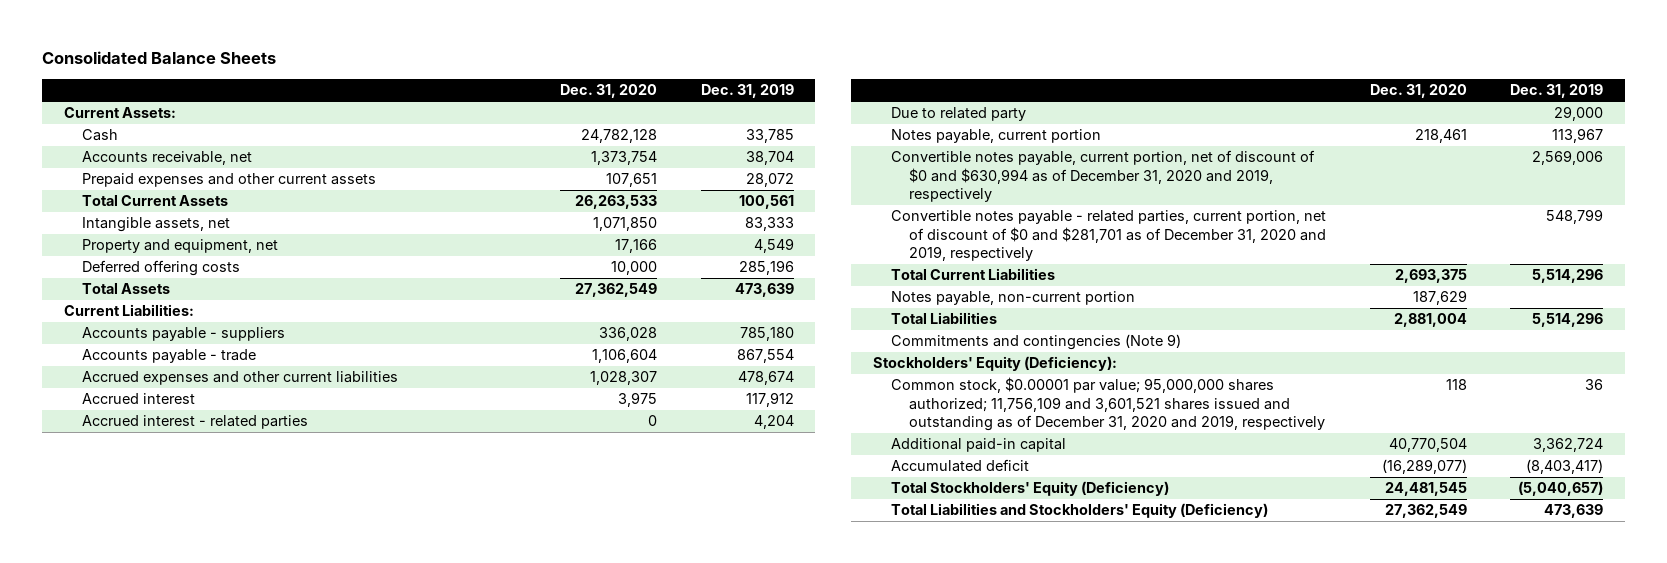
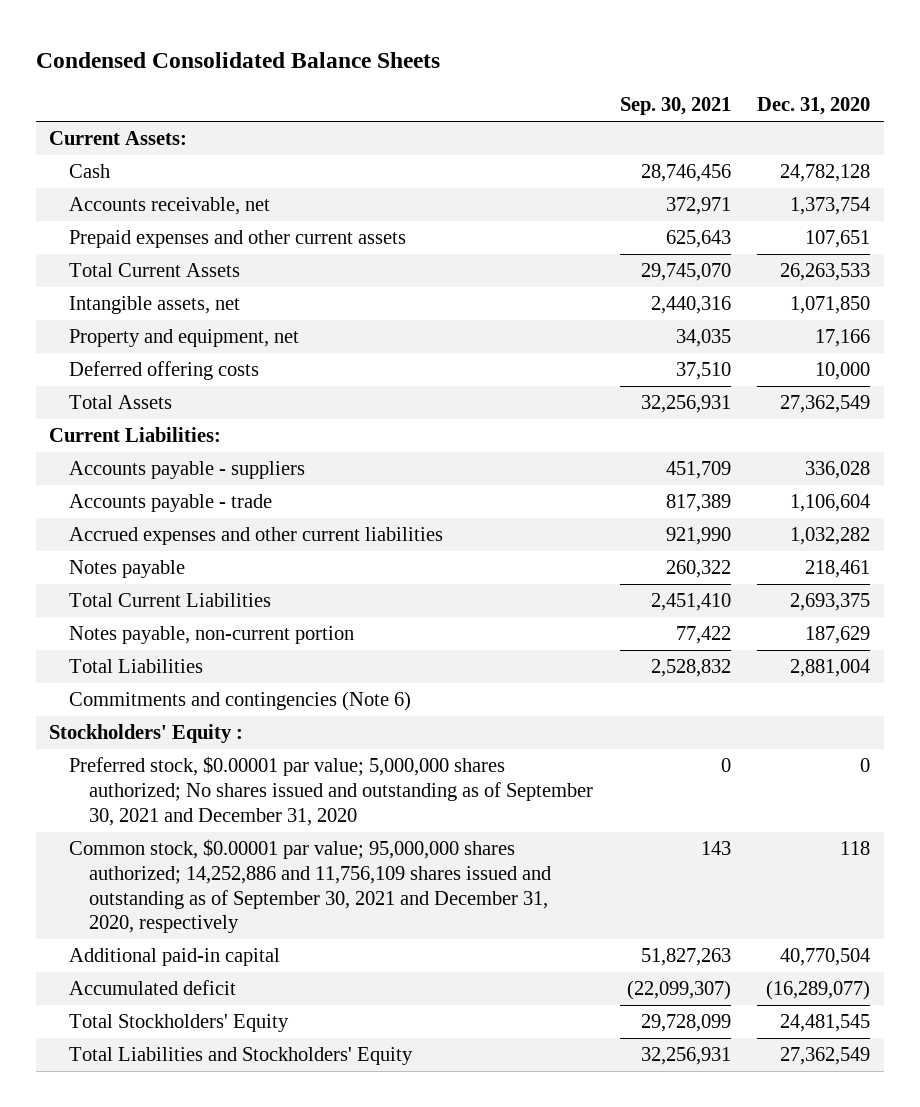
[42,51,277,65] Consolidated Balance Sheets -> [35,51,440,68] Condensed Consolidated Balance Sheets
[700,84,794,99] Dec. 31, 2019 -> none
none -> [619,97,731,116] Sep. 30, 2021
[81,393,195,405] Accrued interest -> none
[81,415,308,430] Accrued interest - related parties -> none
[891,107,1027,122] Due to related party -> none
[891,150,1316,203] Convertible notes payable, current portion, net of discount of $0 and $630,994 as of December 31, 2020 and 2019, respectively -> none
[891,210,1327,262] Convertible notes payable - related parties, current portion, net of discount of $0 and $281,701 as of December 31, 2020 and 2019, respectively -> none
[590,371,658,386] 1,028,307 -> [790,527,871,546] 1,032,282
[891,129,1102,144] Notes payable, current portion -> [69,560,186,579] Notes payable
[891,334,1182,351] Commitments and contingencies (Note 9) -> [69,691,412,712] Commitments and contingencies (Note 6)
[873,356,1118,372] Stockholders' Equity (Deficiency): -> [49,724,244,744] Stockholders' Equity :
none -> [69,756,593,826] Preferred stock, $0.00001 par value; 5,000,000 shares authorized; No shares issued and outstanding as of September 30, 2021 and December 31, 2020
[891,377,1326,432] Common stock, $0.00001 par value; 95,000,000 shares authorized; 11,756,109 and 3,601,521 shares issued and outstanding as of December 31, 2020 and 2019, respectively -> [69,839,551,934] Common stock, $0.00001 par value; 95,000,000 shares authorized; 14,252,886 and 11,756,109 shares issued and outstanding as of September 30, 2021 and December 31, 2020, respectively
[891,481,1170,497] Total Stockholders' Equity (Deficiency) -> [69,1014,290,1033] Total Stockholders' Equity
[891,503,1269,519] Total Liabilities and Stockholders' Equity (Deficiency) -> [69,1047,414,1066] Total Liabilities and Stockholders' Equity

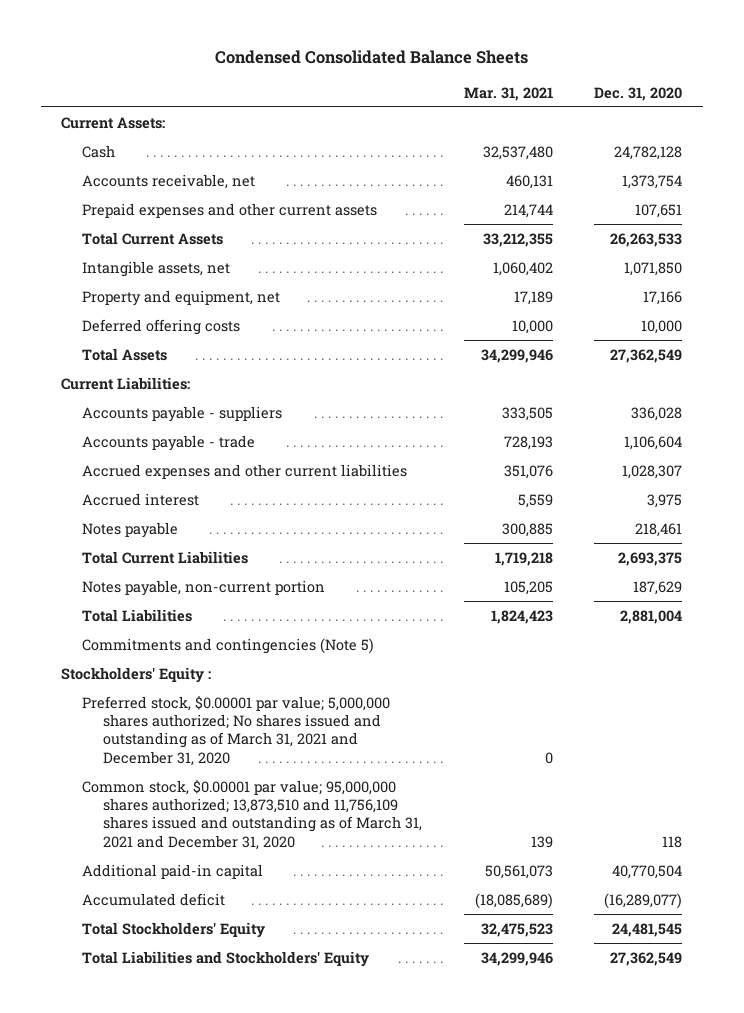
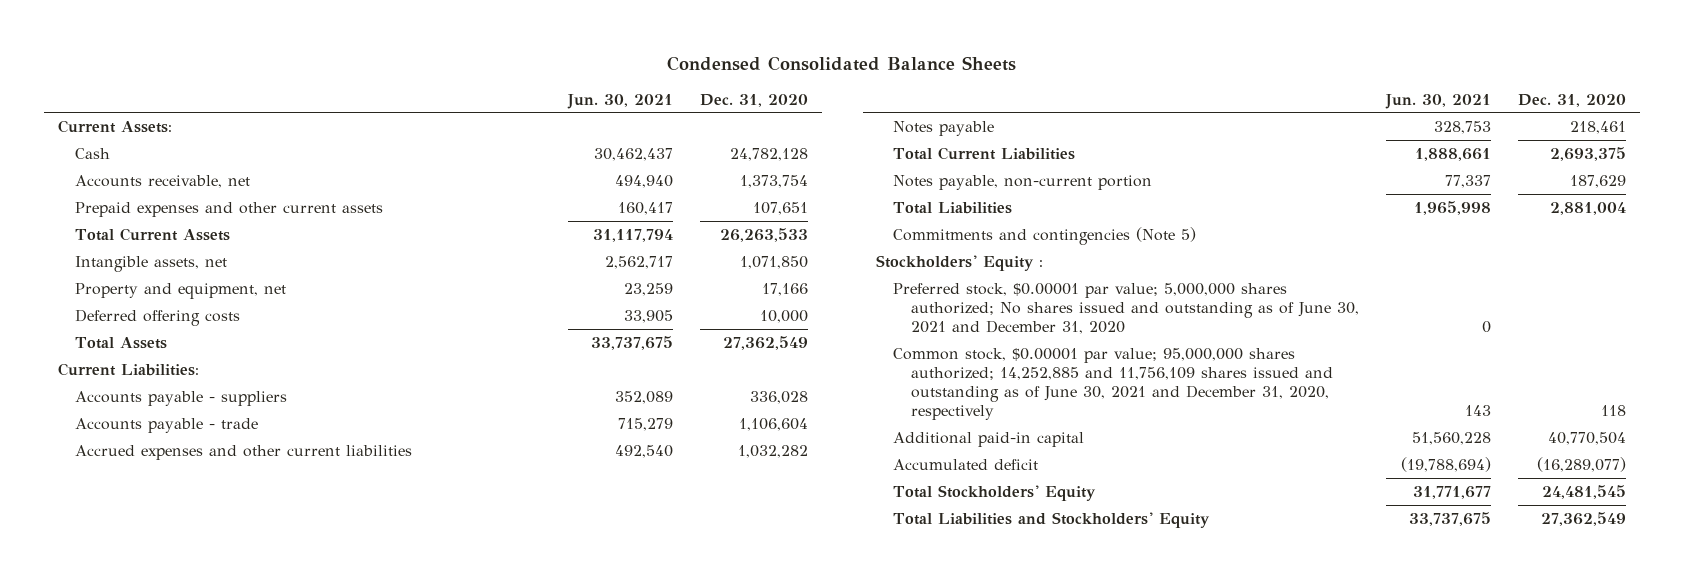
[463,86,553,101] Mar. 31, 2021 -> none
none -> [566,93,673,109] Jun. 30, 2021
[82,492,200,506] Accrued interest -> none
[622,464,683,479] 1,028,307 -> [738,444,809,458] 1,032,282
[82,695,391,766] Preferred stock, $0.00001 par value; 5,000,000 shares authorized; No shares issued and outstanding as of March 31, 2021 and December 31, 2020 -> [893,282,1359,335] Preferred stock, $0.00001 par value; 5,000,000 shares authorized; No shares issued and outstanding as of June 30, 2021 and December 31, 2020
[82,779,422,850] Common stock, $0.00001 par value; 95,000,000 shares authorized; 13,873,510 and 11,756,109 shares issued and outstanding as of March 31, 2021 and December 31, 2020 -> [893,347,1333,421] Common stock, $0.00001 par value; 95,000,000 shares authorized; 14,252,885 and 11,756,109 shares issued and outstanding as of June 30, 2021 and December 31, 2020, respectively

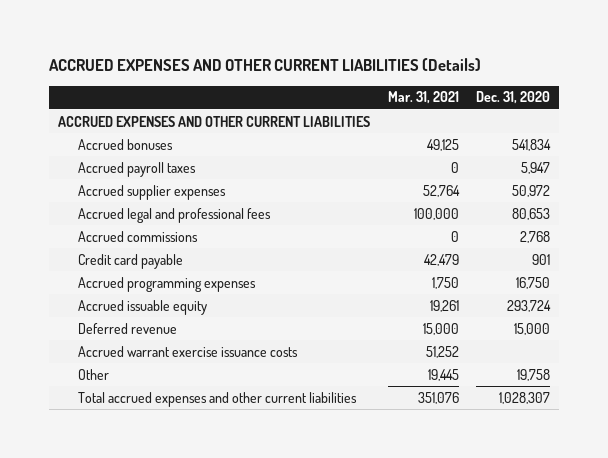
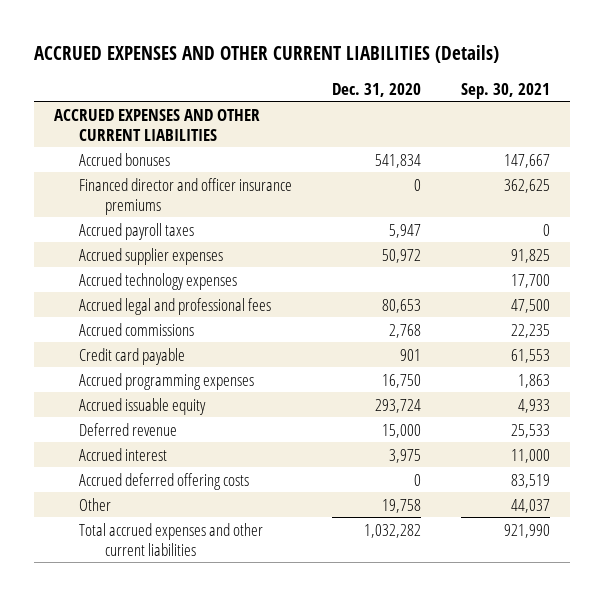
[387,91,459,105] Mar. 31, 2021 -> none
none -> [461,82,551,99] Sep. 30, 2021
none -> [79,177,293,215] Financed director and officer insurance premiums
none -> [79,272,238,290] Accrued technology expenses
[77,345,298,357] Accrued warrant exercise issuance costs -> none
none -> [79,447,168,461] Accrued interest
none -> [79,472,250,490] Accrued deferred offering costs
[498,391,550,404] 1,028,307 -> [364,523,422,538] 1,032,282

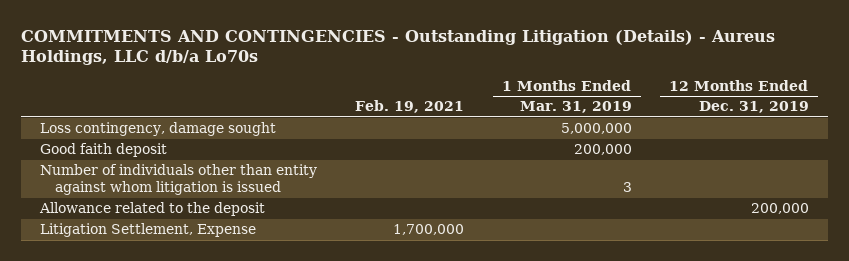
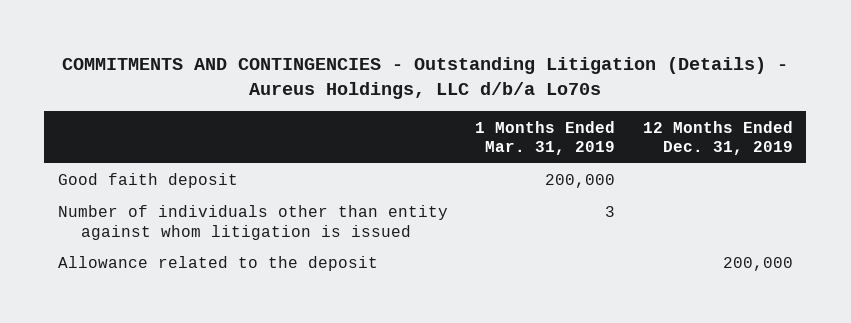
[355,100,465,114] Feb. 19, 2021 -> none
[40,122,277,137] Loss contingency, damage sought -> none
[40,223,257,238] Litigation Settlement, Expense -> none

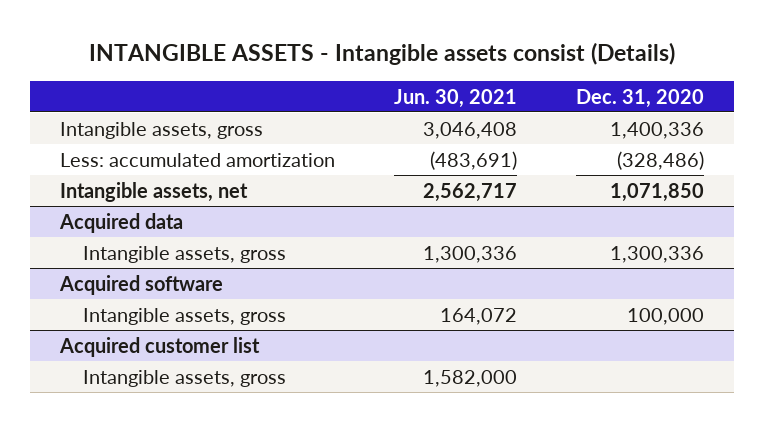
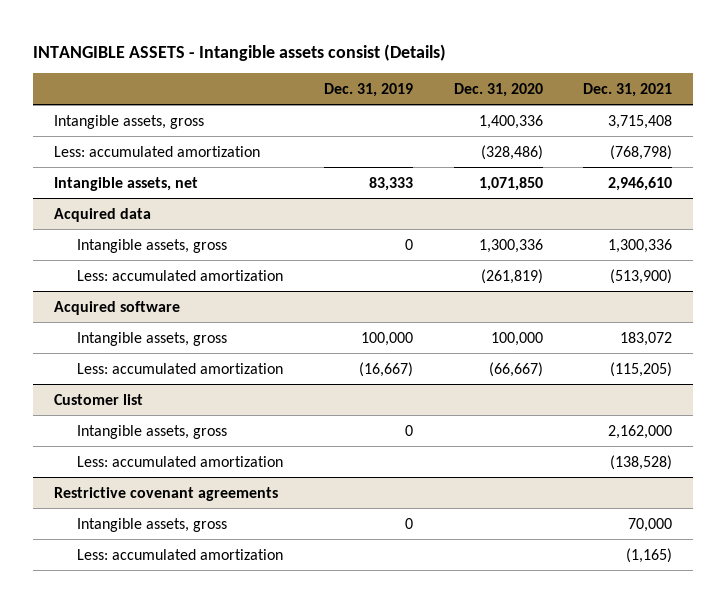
[394,88,518,108] Jun. 30, 2021 -> none
none -> [323,83,413,98] Dec. 31, 2019
none -> [583,83,673,98] Dec. 31, 2021
none -> [77,269,284,281] Less: accumulated amortization
none -> [77,362,284,374] Less: accumulated amortization
[59,336,261,357] Acquired customer list -> [53,393,143,405] Customer list
none -> [77,455,284,467] Less: accumulated amortization
none -> [53,486,278,501] Restrictive covenant agreements
none -> [77,517,228,532] Intangible assets, gross
none -> [77,548,284,560] Less: accumulated amortization

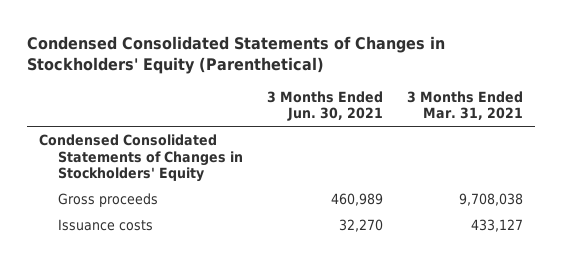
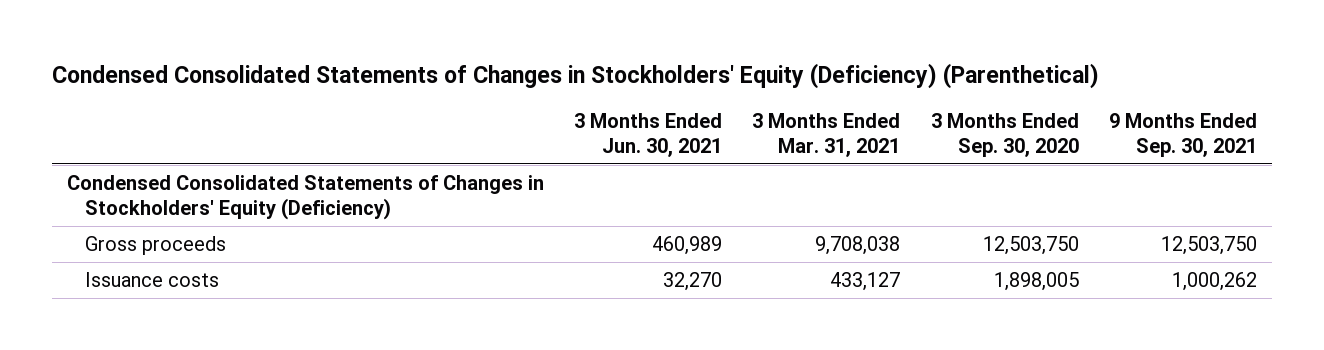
[27,35,446,74] Condensed Consolidated Statements of Changes in Stockholders' Equity (Parenthetical) -> [51,62,1099,89] Condensed Consolidated Statements of Changes in Stockholders' Equity (Deficiency) (Parenthetical)
none -> [930,112,1079,157] 3 Months Ended Sep. 30, 2020
none -> [1108,112,1257,157] 9 Months Ended Sep. 30, 2021
[39,134,244,182] Condensed Consolidated Statements of Changes in Stockholders' Equity -> [66,175,544,221] Condensed Consolidated Statements of Changes in Stockholders' Equity (Deficiency)

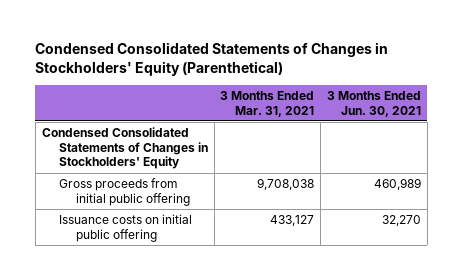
[51,62,1099,89] Condensed Consolidated Statements of Changes in Stockholders' Equity (Deficiency) (Parenthetical) -> [35,42,389,76] Condensed Consolidated Statements of Changes in Stockholders' Equity (Parenthetical)
[930,112,1079,157] 3 Months Ended Sep. 30, 2020 -> none
[1108,112,1257,157] 9 Months Ended Sep. 30, 2021 -> none
[66,175,544,221] Condensed Consolidated Statements of Changes in Stockholders' Equity (Deficiency) -> [41,127,208,170] Condensed Consolidated Statements of Changes in Stockholders' Equity
[84,236,226,256] Gross proceeds -> [58,178,191,206] Gross proceeds from initial public offering
[84,272,219,288] Issuance costs -> [58,214,192,242] Issuance costs on initial public offering

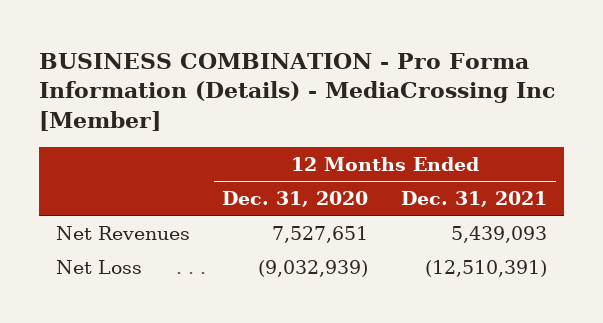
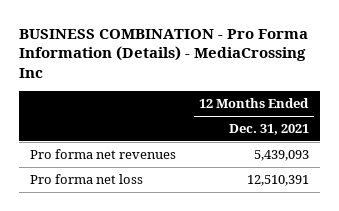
[39,52,556,131] BUSINESS COMBINATION - Pro Forma Information (Details) - MediaCrossing Inc [Member] -> [18,28,308,79] BUSINESS COMBINATION - Pro Forma Information (Details) - MediaCrossing Inc
[222,191,369,208] Dec. 31, 2020 -> none
[55,226,190,241] Net Revenues -> [30,149,177,160] Pro forma net revenues
[55,260,142,275] Net Loss -> [30,174,144,185] Pro forma net loss
[425,260,548,278] (12,510,391) -> [246,175,309,187] 12,510,391

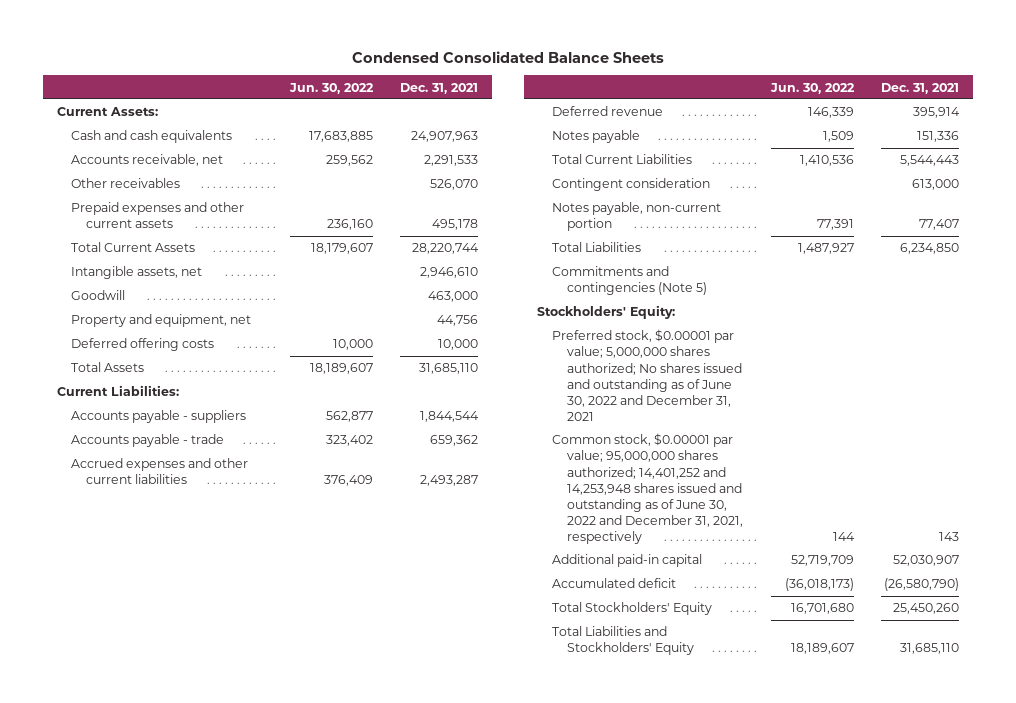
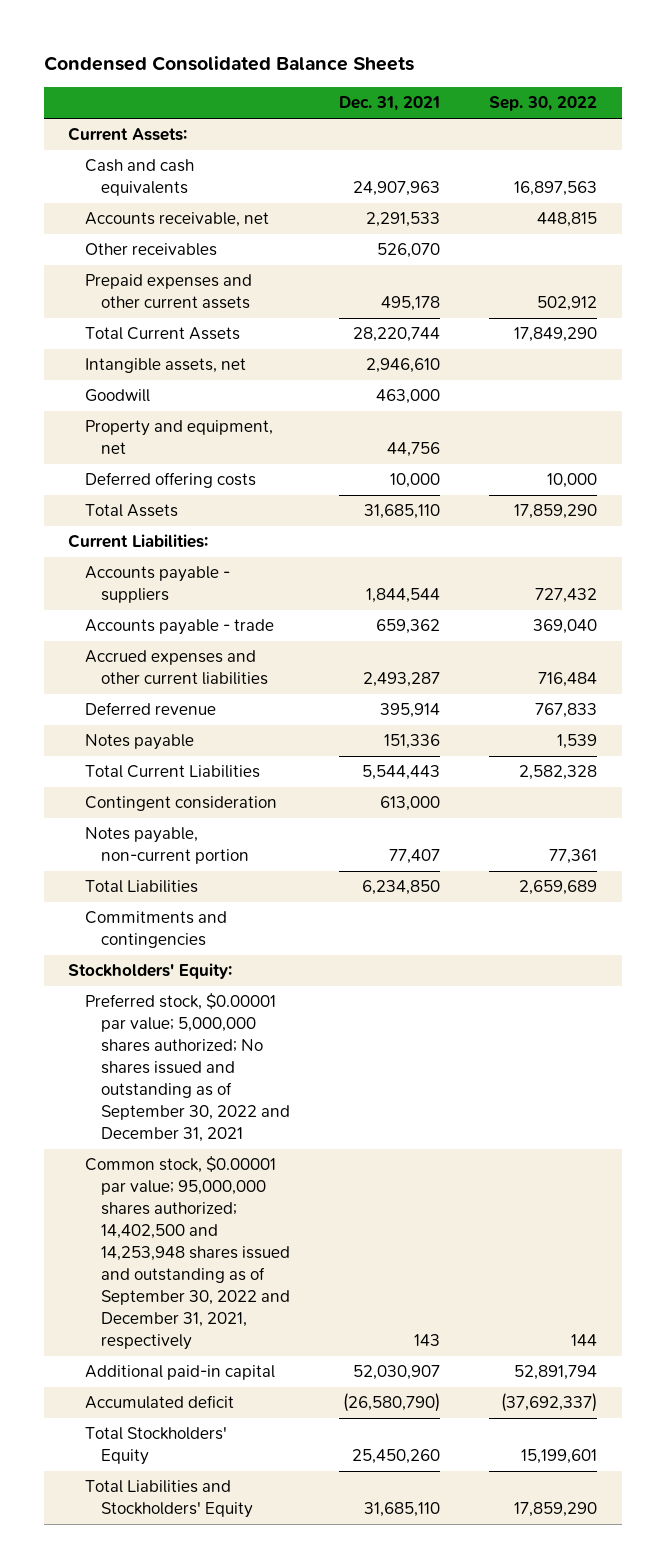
[288,82,374,94] Jun. 30, 2022 -> none
none -> [489,96,598,112] Sep. 30, 2022
[552,266,708,296] Commitments and contingencies (Note 5) -> [84,911,227,949] Commitments and contingencies
[552,329,743,421] Preferred stock, $0.00001 par value; 5,000,000 shares authorized; No shares issued and outstanding as of June 30, 2022 and December 31, 2021 -> [84,993,290,1143] Preferred stock, $0.00001 par value; 5,000,000 shares authorized; No shares issued and outstanding as of September 30, 2022 and December 31, 2021
[552,433,744,545] Common stock, $0.00001 par value; 95,000,000 shares authorized; 14,401,252 and 14,253,948 shares issued and outstanding as of June 30, 2022 and December 31, 2021, respectively -> [84,1156,290,1351] Common stock, $0.00001 par value; 95,000,000 shares authorized; 14,402,500 and 14,253,948 shares issued and outstanding as of September 30, 2022 and December 31, 2021, respectively

